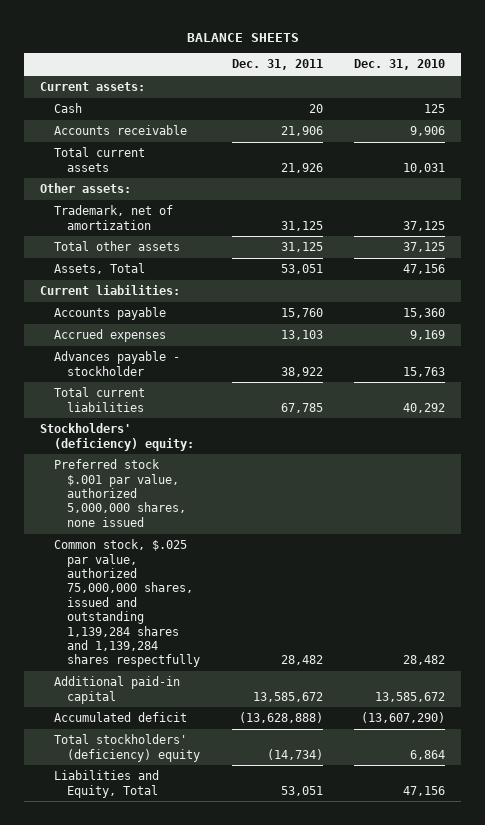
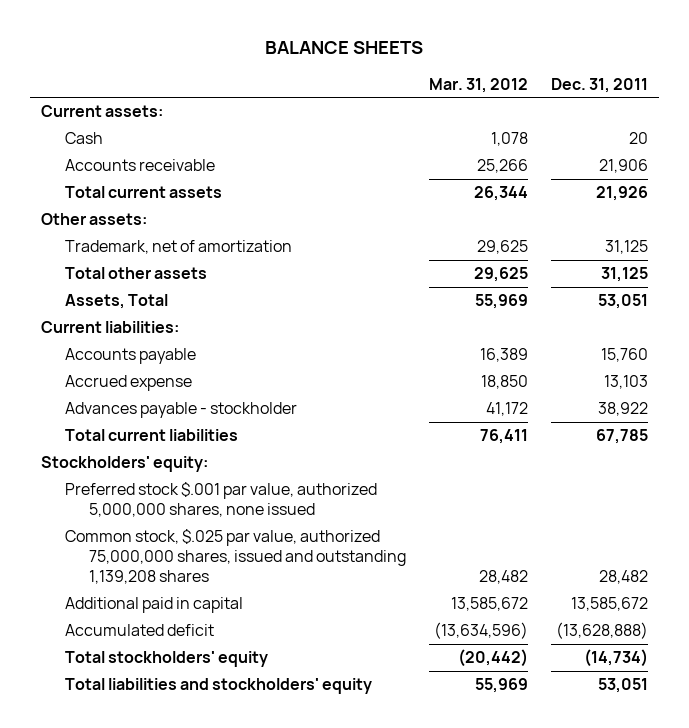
[354,59,446,71] Dec. 31, 2010 -> none
none -> [428,77,528,93] Mar. 31, 2012
[53,329,166,343] Accrued expenses -> [64,375,192,392] Accrued expense
[39,423,194,451] Stockholders' (deficiency) equity: -> [41,456,209,473] Stockholders' equity:
[53,539,201,668] Common stock, $.025 par value, authorized 75,000,000 shares, issued and outstanding 1,139,284 shares and 1,139,284 shares respectfully -> [64,529,406,585] Common stock, $.025 par value, authorized 75,000,000 shares, issued and outstanding 1,139,208 shares
[53,676,180,704] Additional paid-in capital -> [64,597,243,614] Additional paid in capital
[53,734,201,762] Total stockholders' (deficiency) equity -> [64,651,268,668] Total stockholders' equity
[53,770,159,798] Liabilities and Equity, Total -> [64,678,372,695] Total liabilities and stockholders' equity

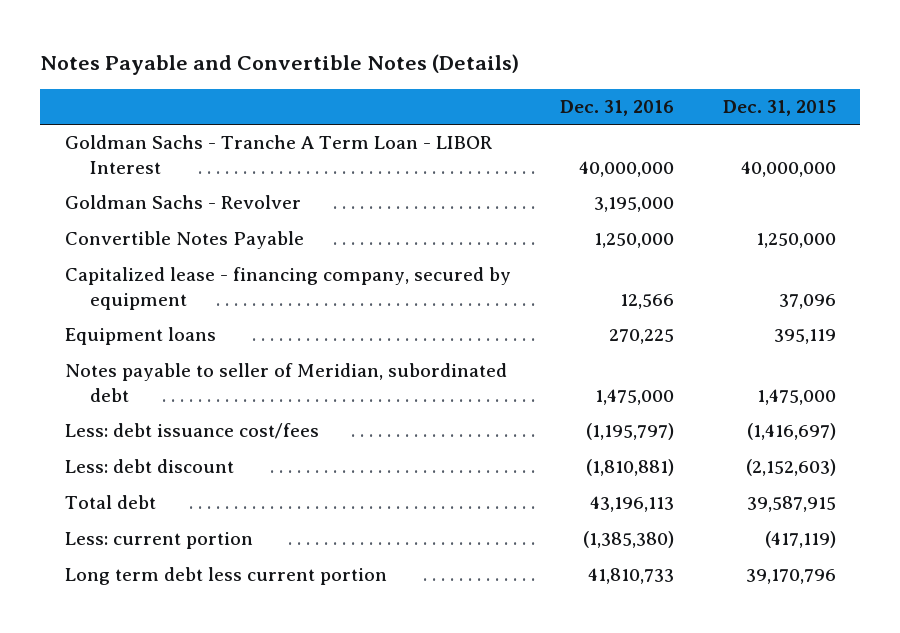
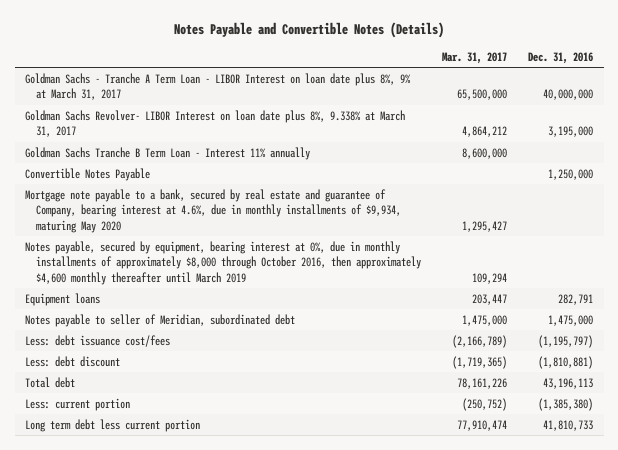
[722,100,836,117] Dec. 31, 2015 -> none
none -> [442,51,508,64] Mar. 31, 2017
[64,135,492,174] Goldman Sachs - Tranche A Term Loan - LIBOR Interest -> [25,72,412,101] Goldman Sachs - Tranche A Term Loan - LIBOR Interest on loan date plus 8%, 9% at March 31, 2017
[64,195,301,210] Goldman Sachs - Revolver -> [25,109,406,138] Goldman Sachs Revolver- LIBOR Interest on loan date plus 8%, 9.338% at March 31, 2017
none -> [25,146,311,160] Goldman Sachs Tranche B Term Loan - Interest 11% annually
[64,267,511,310] Capitalized lease - financing company, secured by equipment -> none
none -> [25,188,402,233] Mortgage note payable to a bank, secured by real estate and guarantee of Company, bearing interest at 4.6%, due in monthly installments of $9,934, maturing May 2020
none -> [25,240,422,285] Notes payable, secured by equipment, bearing interest at 0%, due in monthly installments of approximately $8,000 through October 2016, then approximately $4,600 monthly thereafter until March 2019
[608,329,674,345] 270,225 -> [558,293,594,305] 282,791

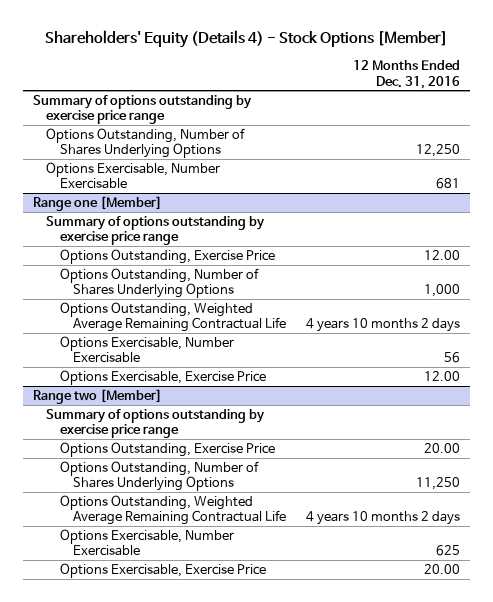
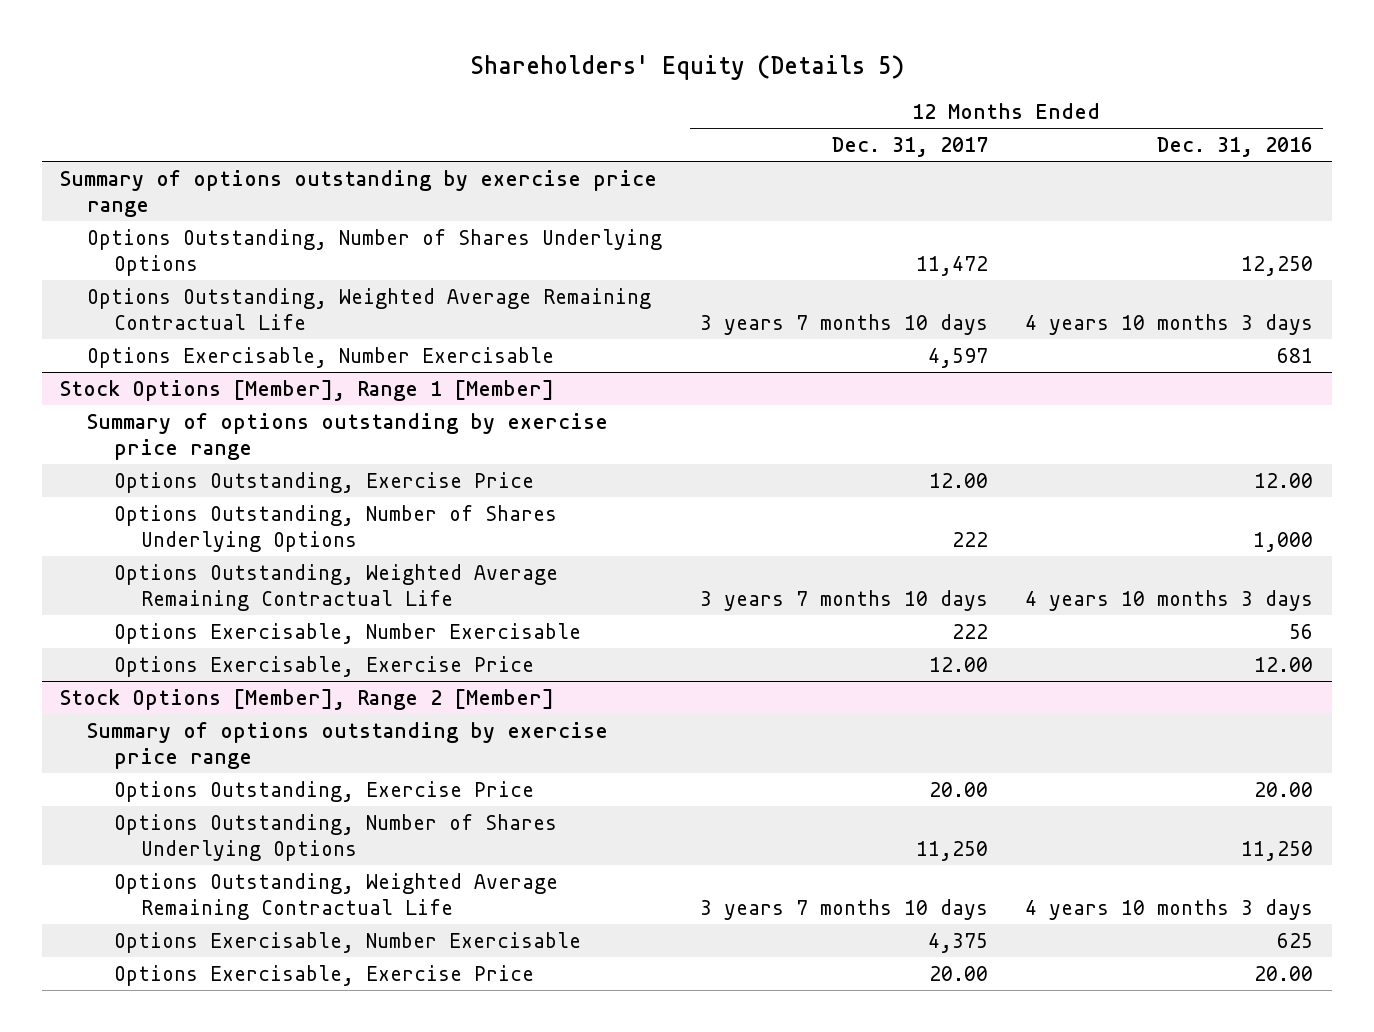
[44,30,448,49] Shareholders' Equity (Details 4) - Stock Options [Member] -> [469,55,904,81] Shareholders' Equity (Details 5)
none -> [831,137,988,158] Dec. 31, 2017
none -> [87,287,652,330] Options Outstanding, Weighted Average Remaining Contractual Life
[33,196,163,212] Range one [Member] -> none
none -> [60,379,555,401] Stock Options [Member], Range 1 [Member]
[306,318,461,333] 4 years 10 months 2 days -> [1025,589,1314,611] 4 years 10 months 3 days
[33,389,163,405] Range two [Member] -> none
none -> [60,688,555,710] Stock Options [Member], Range 2 [Member]
[306,511,461,526] 4 years 10 months 2 days -> [1025,898,1314,920] 4 years 10 months 3 days

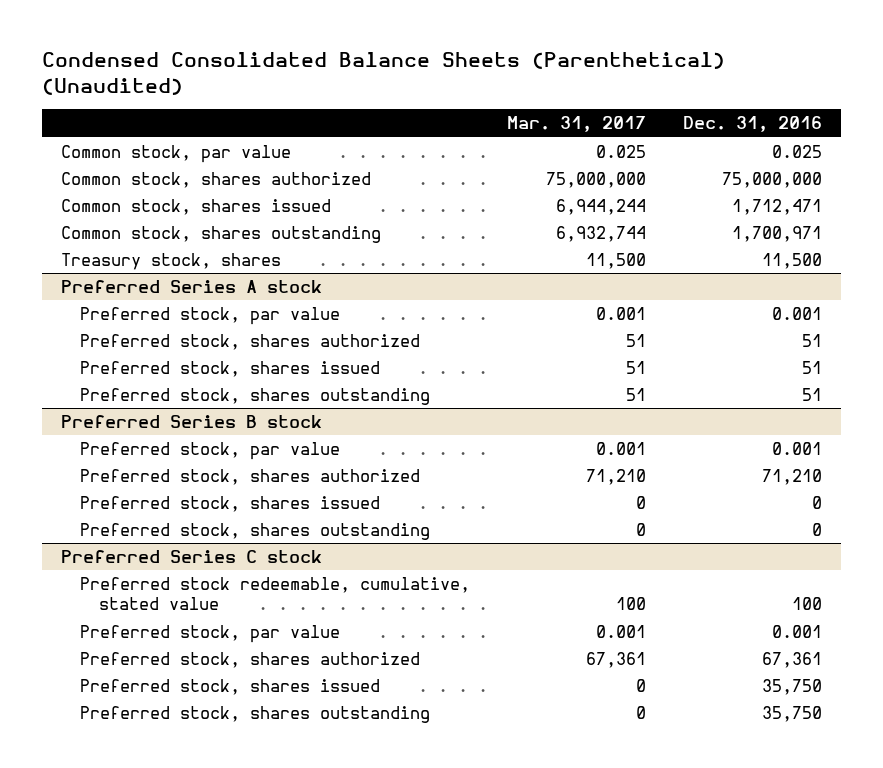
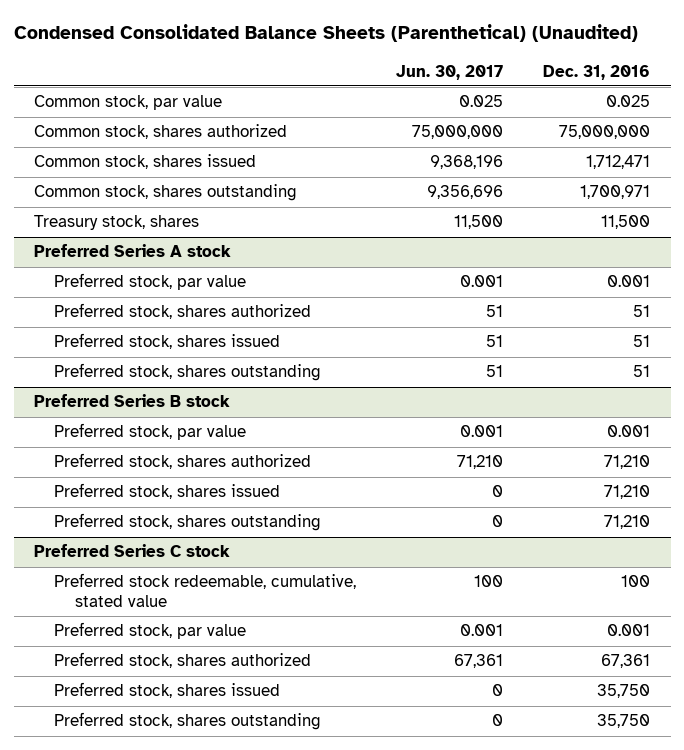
[507,116,647,133] Mar. 31, 2017 -> none
none -> [396,64,504,80] Jun. 30, 2017
[812,495,823,509] 0 -> [604,485,651,500] 71,210
[812,522,823,536] 0 -> [604,515,651,530] 71,210

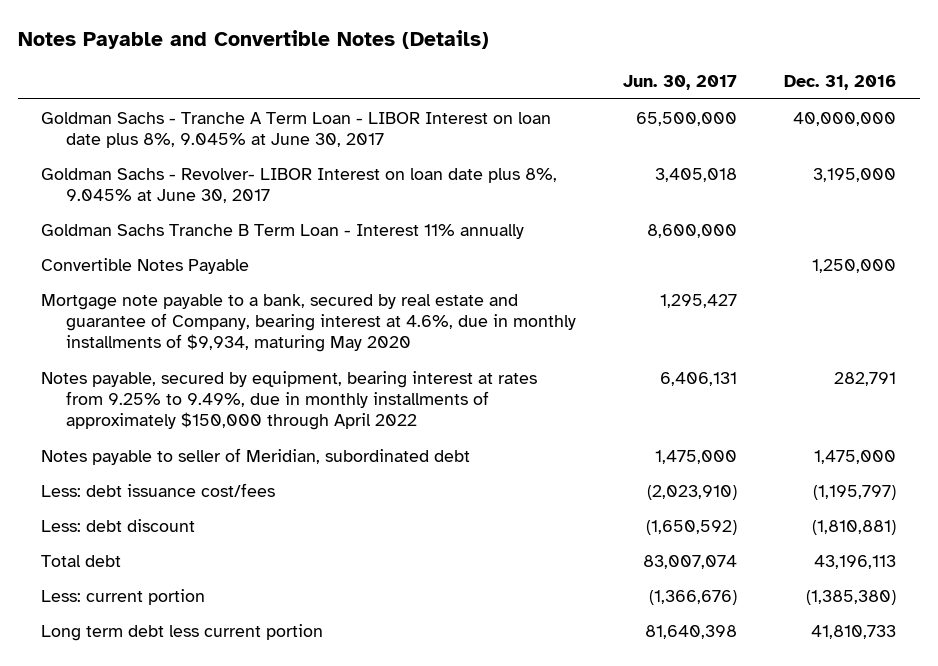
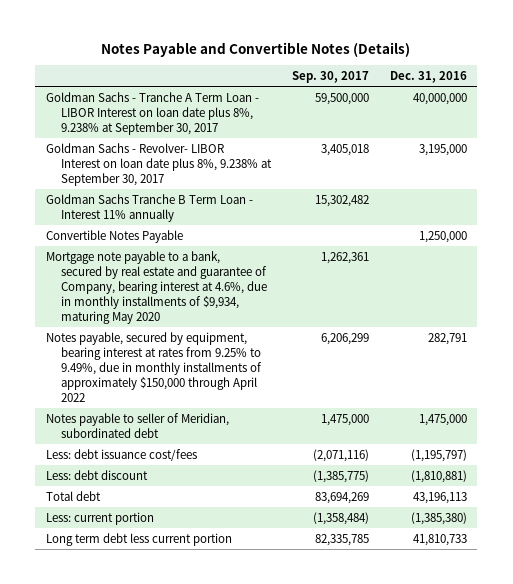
[623,75,738,91] Jun. 30, 2017 -> none
none -> [291,70,369,83] Sep. 30, 2017
[41,111,552,148] Goldman Sachs - Tranche A Term Loan - LIBOR Interest on loan date plus 8%, 9.045% at June 30, 2017 -> [46,91,260,135] Goldman Sachs - Tranche A Term Loan - LIBOR Interest on loan date plus 8%, 9.238% at September 30, 2017
[41,167,558,203] Goldman Sachs - Revolver- LIBOR Interest on loan date plus 8%, 9.045% at June 30, 2017 -> [46,142,272,186] Goldman Sachs - Revolver- LIBOR Interest on loan date plus 8%, 9.238% at September 30, 2017

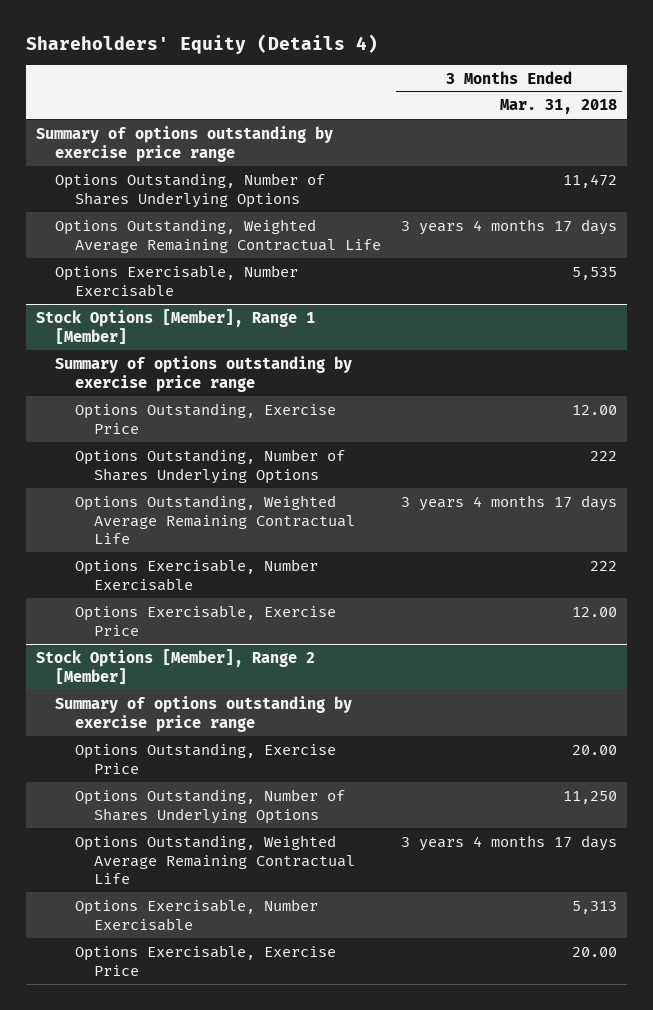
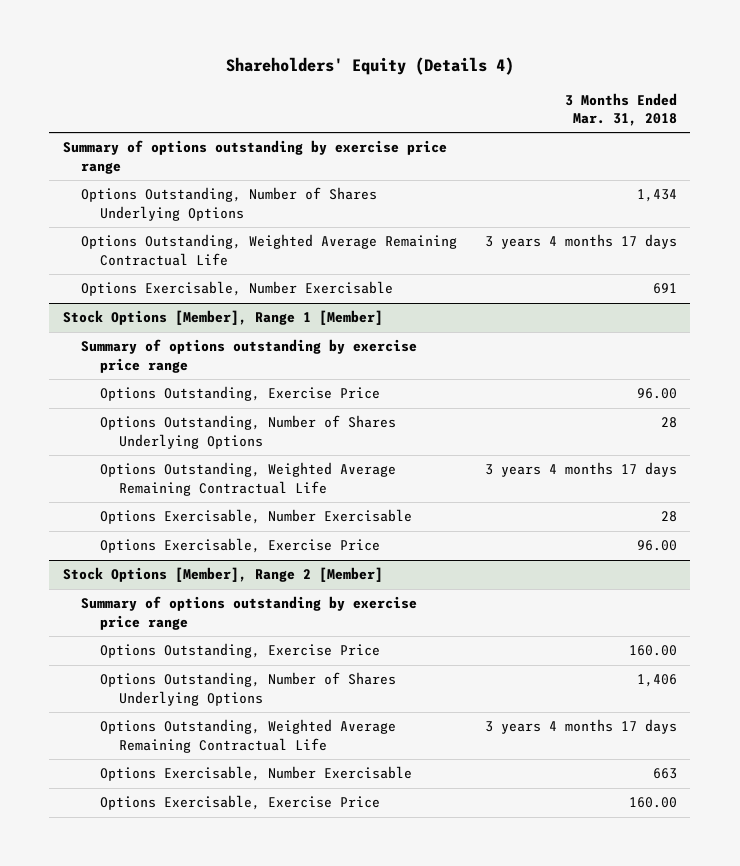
[562,173,617,188] 11,472 -> [636,189,677,203] 1,434
[571,266,617,280] 5,535 -> [652,283,677,295] 691
[571,404,617,415] 12.00 -> [636,388,677,400] 96.00
[589,450,617,461] 222 -> [660,417,677,429] 28
[589,560,617,571] 222 -> [660,511,677,523] 28
[571,606,617,617] 12.00 -> [636,540,677,552] 96.00
[571,744,617,755] 20.00 -> [628,645,677,657] 160.00
[562,790,617,804] 11,250 -> [636,674,677,688] 1,406
[571,900,617,914] 5,313 -> [652,768,677,780] 663
[571,946,617,957] 20.00 -> [628,797,677,809] 160.00

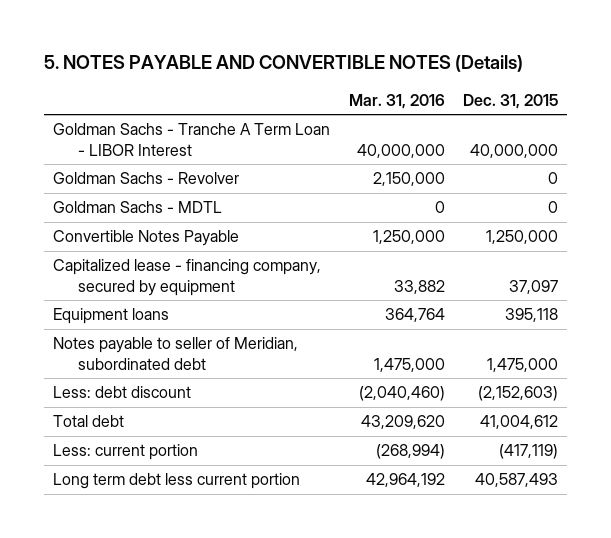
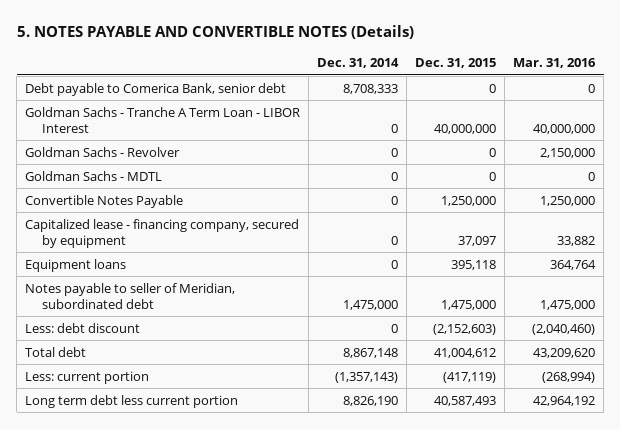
none -> [317,58,400,69] Dec. 31, 2014
none -> [25,82,287,96] Debt payable to Comerica Bank, senior debt

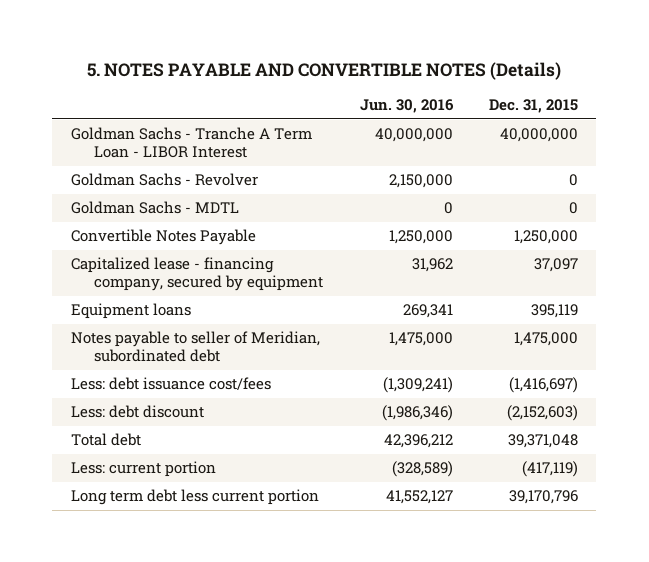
[317,58,400,69] Dec. 31, 2014 -> none
[513,58,597,69] Mar. 31, 2016 -> none
none -> [359,99,454,114] Jun. 30, 2016
[25,82,287,96] Debt payable to Comerica Bank, senior debt -> none
[451,259,497,270] 395,118 -> [531,304,579,319] 395,119
none -> [70,377,271,391] Less: debt issuance cost/fees
[434,347,497,358] 41,004,612 -> [508,434,579,449] 39,371,048
[434,395,497,406] 40,587,493 -> [509,490,579,505] 39,170,796

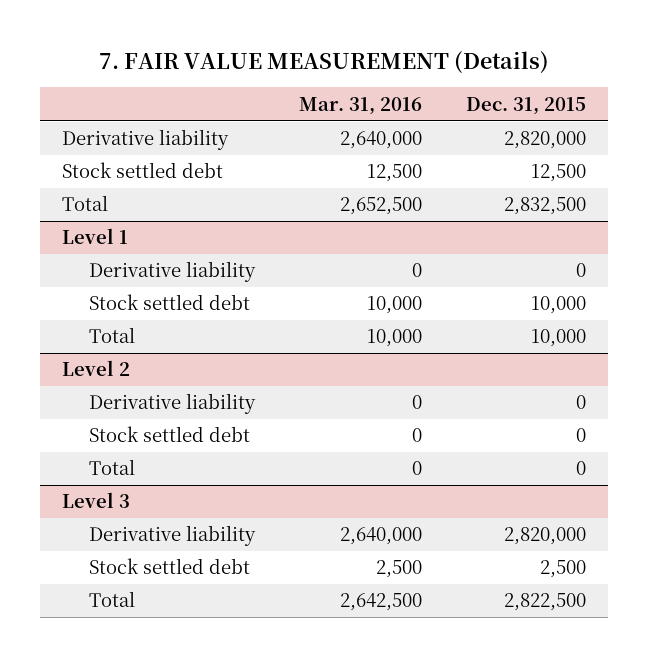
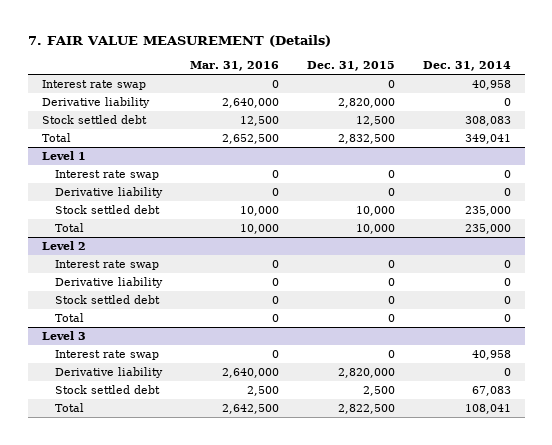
none -> [422,61,511,72] Dec. 31, 2014
none -> [41,79,146,90] Interest rate swap
none -> [55,169,160,180] Interest rate swap
none -> [55,259,160,270] Interest rate swap
none -> [55,349,160,360] Interest rate swap

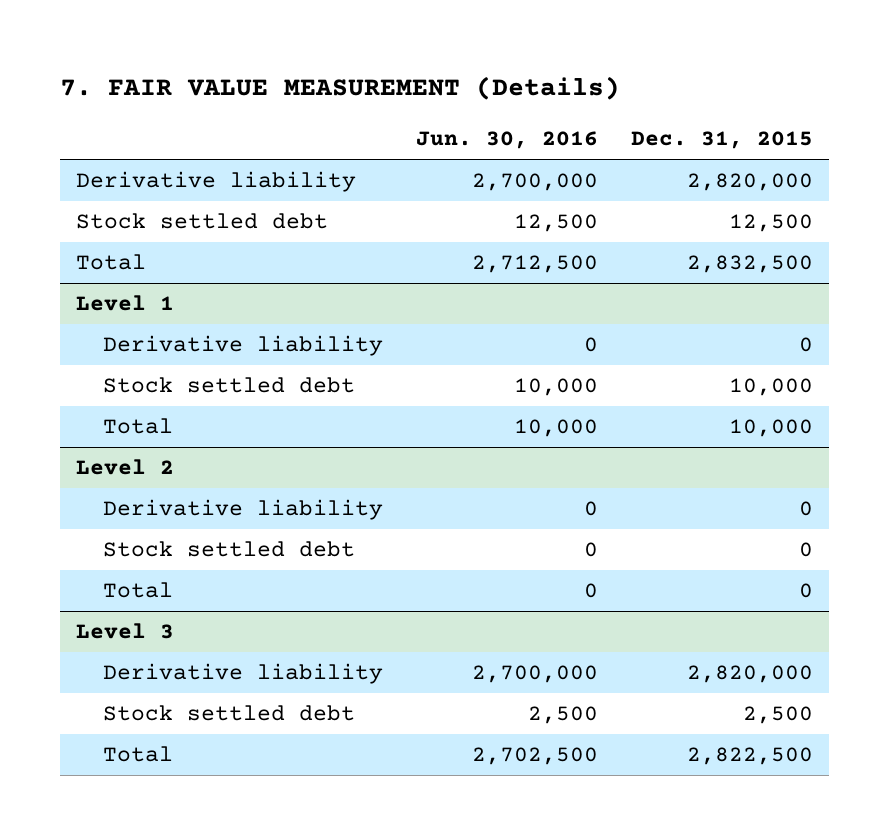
[190,61,280,72] Mar. 31, 2016 -> none
[422,61,511,72] Dec. 31, 2014 -> none
none -> [415,131,598,150] Jun. 30, 2016
[41,79,146,90] Interest rate swap -> none
[55,169,160,180] Interest rate swap -> none
[55,259,160,270] Interest rate swap -> none
[55,349,160,360] Interest rate swap -> none

